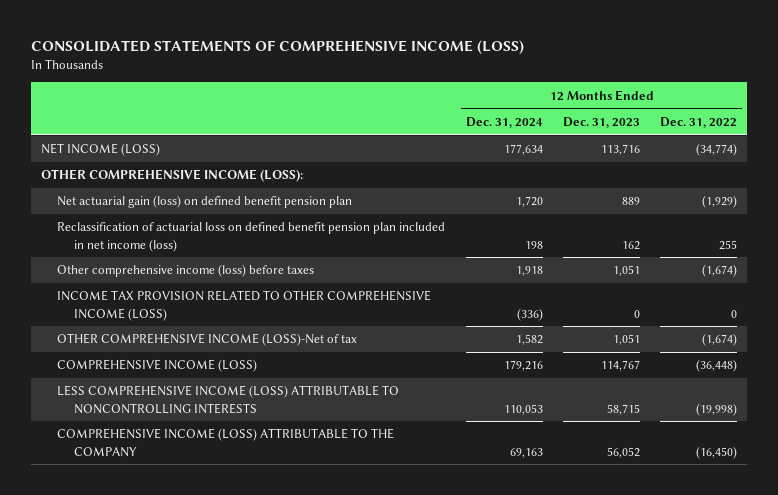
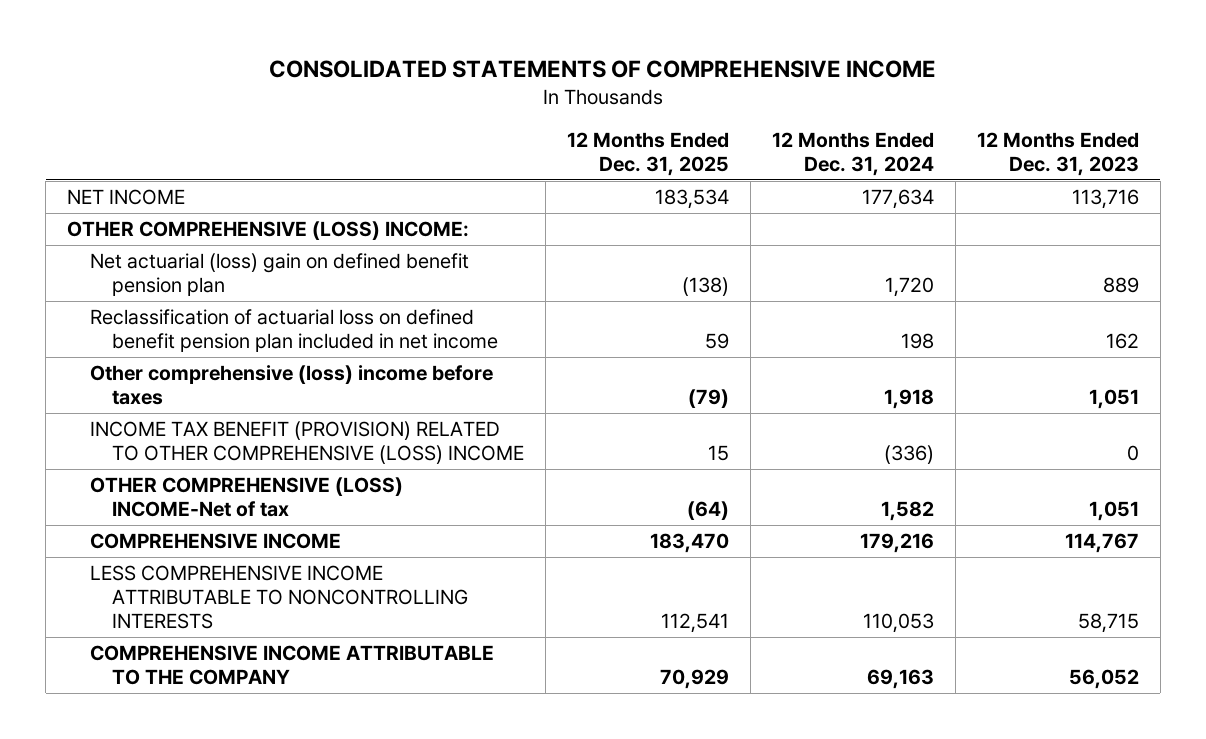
[30,40,524,56] CONSOLIDATED STATEMENTS OF COMPREHENSIVE INCOME (LOSS) -> [269,59,937,78] CONSOLIDATED STATEMENTS OF COMPREHENSIVE INCOME
[660,117,738,129] Dec. 31, 2022 -> none
none -> [566,132,729,176] 12 Months Ended Dec. 31, 2025
[41,143,161,157] NET INCOME (LOSS) -> [67,189,186,206] NET INCOME
[41,169,304,183] OTHER COMPREHENSIVE INCOME (LOSS): -> [67,221,470,241] OTHER COMPREHENSIVE (LOSS) INCOME:
[57,195,353,209] Net actuarial gain (loss) on defined benefit pension plan -> [89,253,469,296] Net actuarial (loss) gain on defined benefit pension plan
[57,222,446,252] Reclassification of actuarial loss on defined benefit pension plan included in net income (loss) -> [89,309,498,352] Reclassification of actuarial loss on defined benefit pension plan included in net income
[57,264,315,278] Other comprehensive income (loss) before taxes -> [89,365,493,405] Other comprehensive (loss) income before taxes
[57,290,432,321] INCOME TAX PROVISION RELATED TO OTHER COMPREHENSIVE INCOME (LOSS) -> [89,421,524,464] INCOME TAX BENEFIT (PROVISION) RELATED TO OTHER COMPREHENSIVE (LOSS) INCOME
[57,333,358,347] OTHER COMPREHENSIVE INCOME (LOSS)-Net of tax -> [89,477,403,517] OTHER COMPREHENSIVE (LOSS) INCOME-Net of tax
[57,359,258,373] COMPREHENSIVE INCOME (LOSS) -> [89,533,341,550] COMPREHENSIVE INCOME
[57,385,400,414] LESS COMPREHENSIVE INCOME (LOSS) ATTRIBUTABLE TO NONCONTROLLING INTERESTS -> [89,565,468,629] LESS COMPREHENSIVE INCOME ATTRIBUTABLE TO NONCONTROLLING INTERESTS
[57,428,395,457] COMPREHENSIVE INCOME (LOSS) ATTRIBUTABLE TO THE COMPANY -> [89,645,494,685] COMPREHENSIVE INCOME ATTRIBUTABLE TO THE COMPANY

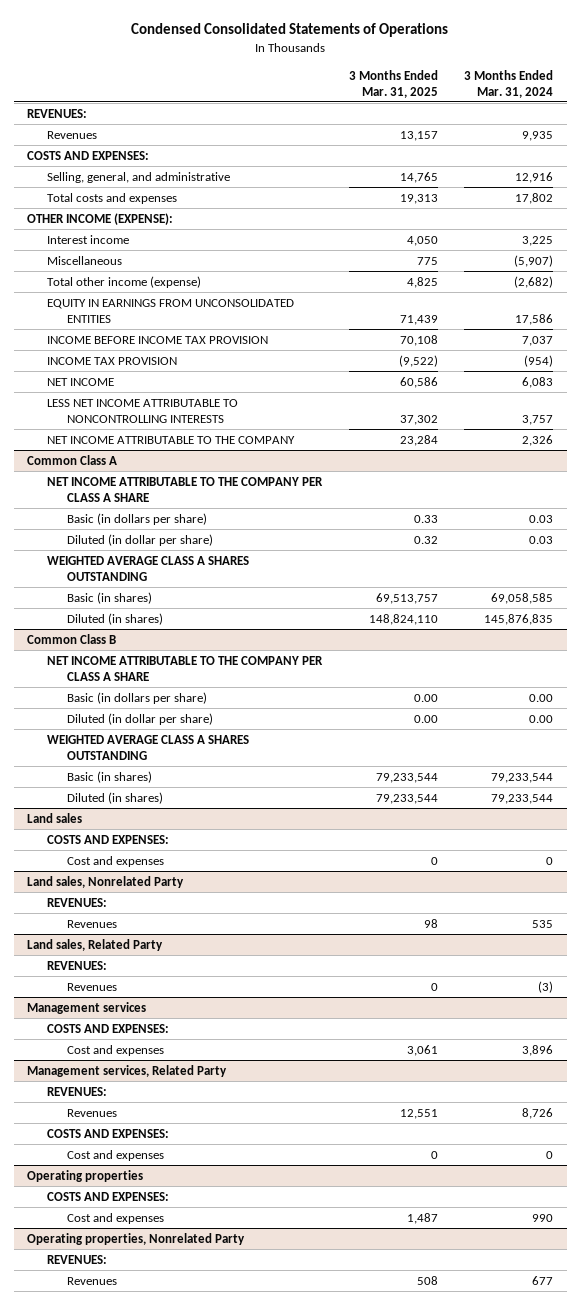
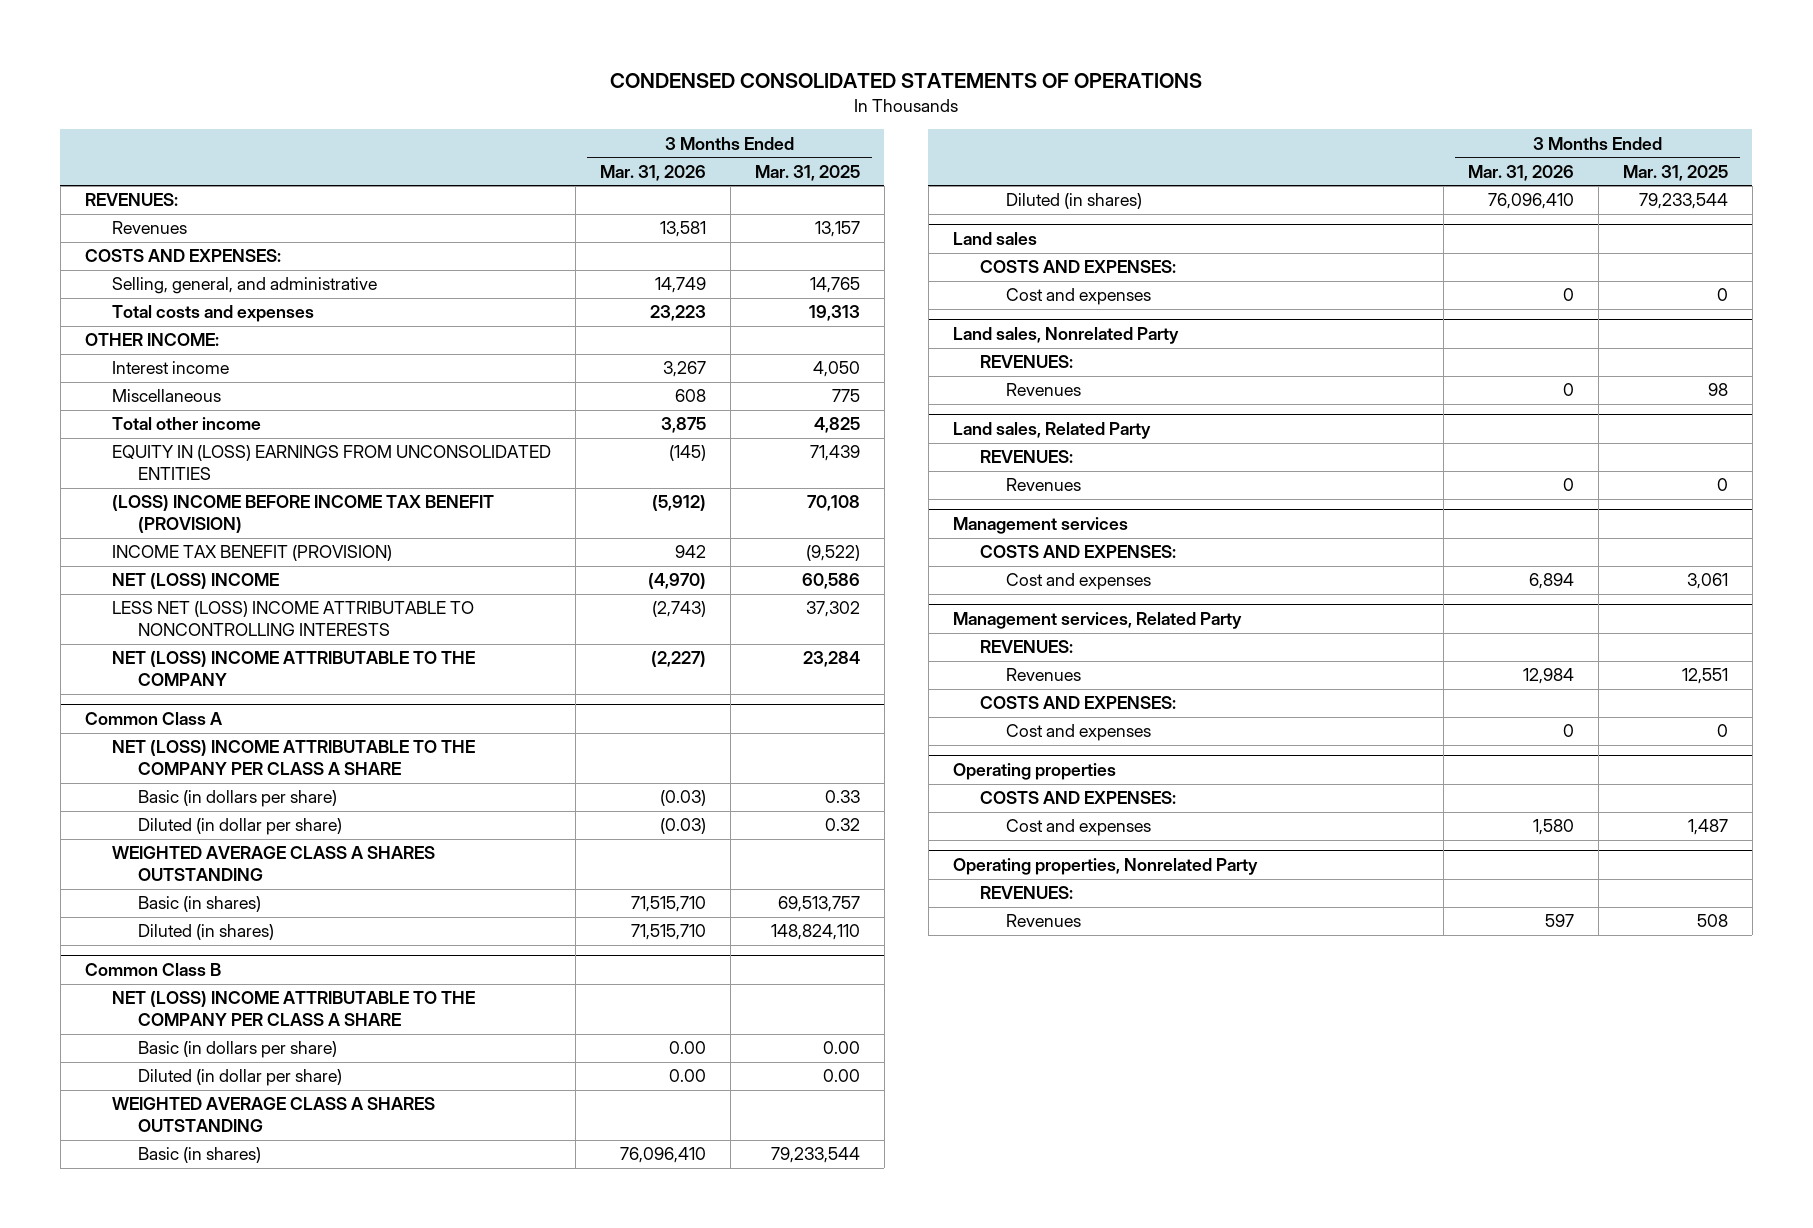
[131,23,449,38] Condensed Consolidated Statements of Operations -> [610,72,1203,88] CONDENSED CONSOLIDATED STATEMENTS OF OPERATIONS
[464,69,554,98] 3 Months Ended Mar. 31, 2024 -> none
none -> [599,164,706,181] Mar. 31, 2026
[26,212,173,225] OTHER INCOME (EXPENSE): -> [84,333,219,347] OTHER INCOME:
[46,275,201,288] Total other income (expense) -> [111,417,261,431] Total other income
[46,298,294,323] EQUITY IN EARNINGS FROM UNCONSOLIDATED ENTITIES -> [111,445,551,481] EQUITY IN (LOSS) EARNINGS FROM UNCONSOLIDATED ENTITIES
[46,335,268,344] INCOME BEFORE INCOME TAX PROVISION -> [111,495,494,534] (LOSS) INCOME BEFORE INCOME TAX BENEFIT (PROVISION)
[46,356,177,365] INCOME TAX PROVISION -> [111,545,392,562] INCOME TAX BENEFIT (PROVISION)
[46,377,114,386] NET INCOME -> [111,573,279,590] NET (LOSS) INCOME
[46,398,238,423] LESS NET INCOME ATTRIBUTABLE TO NONCONTROLLING INTERESTS -> [111,601,474,637] LESS NET (LOSS) INCOME ATTRIBUTABLE TO NONCONTROLLING INTERESTS
[46,435,295,444] NET INCOME ATTRIBUTABLE TO THE COMPANY -> [111,651,475,687] NET (LOSS) INCOME ATTRIBUTABLE TO THE COMPANY
[46,476,323,502] NET INCOME ATTRIBUTABLE TO THE COMPANY PER CLASS A SHARE -> [111,740,475,776] NET (LOSS) INCOME ATTRIBUTABLE TO THE COMPANY PER CLASS A SHARE
[46,655,323,681] NET INCOME ATTRIBUTABLE TO THE COMPANY PER CLASS A SHARE -> [111,991,475,1027] NET (LOSS) INCOME ATTRIBUTABLE TO THE COMPANY PER CLASS A SHARE

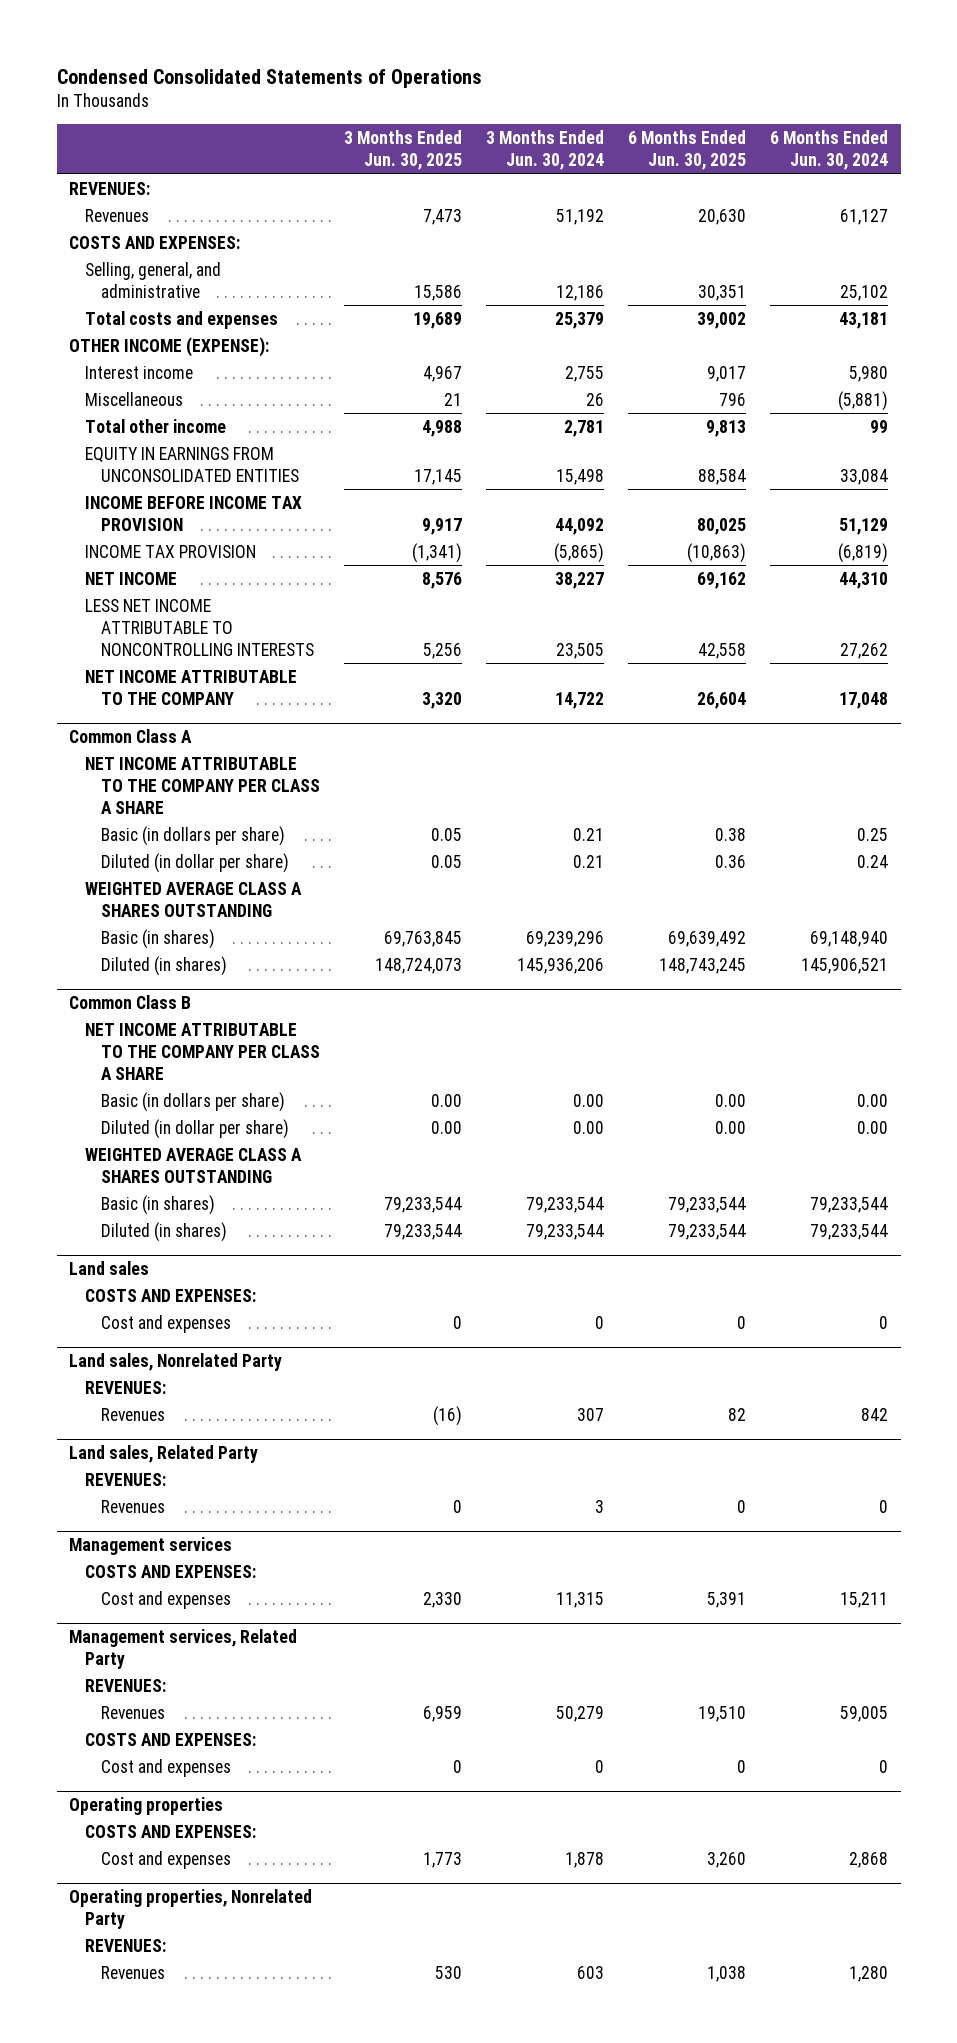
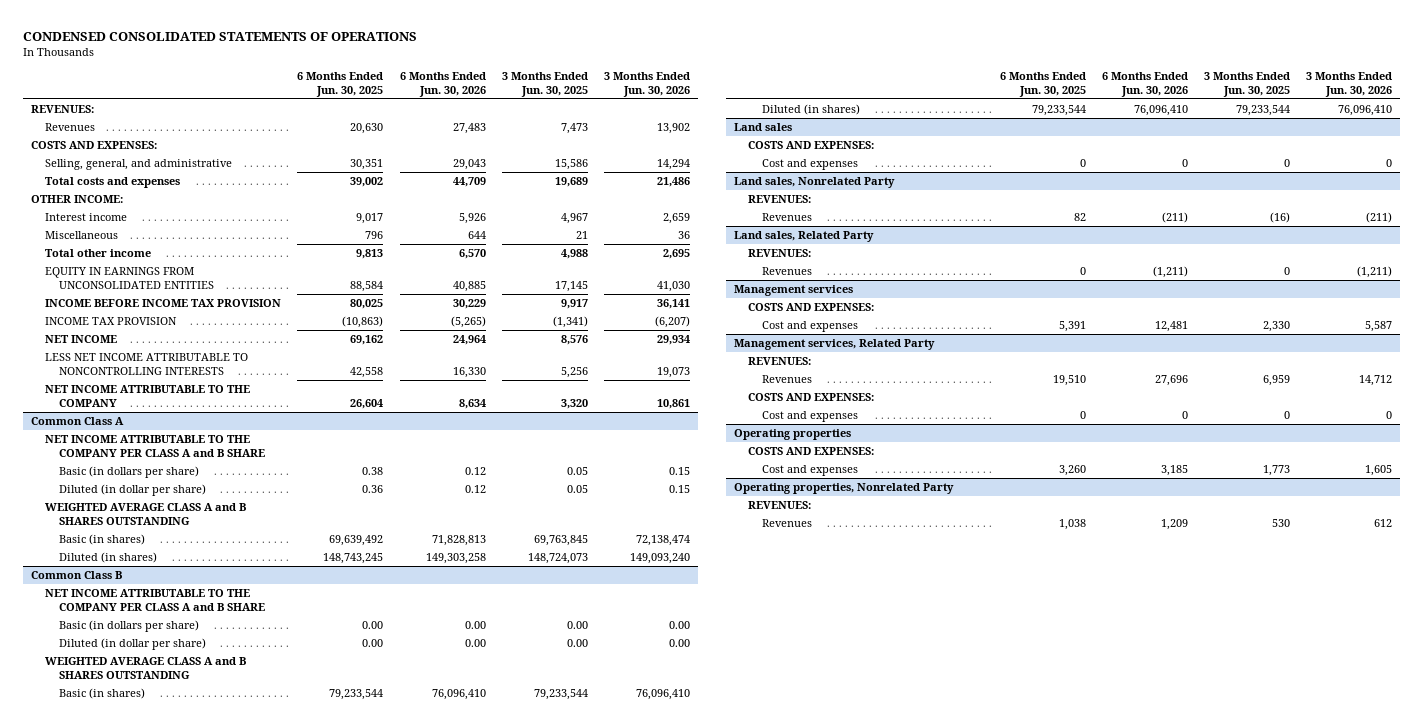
[56,68,482,88] Condensed Consolidated Statements of Operations -> [23,31,418,41] CONDENSED CONSOLIDATED STATEMENTS OF OPERATIONS
[486,129,605,171] 3 Months Ended Jun. 30, 2024 -> none
[770,129,889,171] 6 Months Ended Jun. 30, 2024 -> none
none -> [399,72,486,97] 6 Months Ended Jun. 30, 2026
none -> [603,72,690,97] 3 Months Ended Jun. 30, 2026
[68,336,269,357] OTHER INCOME (EXPENSE): -> [31,195,124,204] OTHER INCOME:
[84,756,320,815] NET INCOME ATTRIBUTABLE TO THE COMPANY PER CLASS A SHARE -> [45,435,266,457] NET INCOME ATTRIBUTABLE TO THE COMPANY PER CLASS A and B SHARE
[84,881,302,917] WEIGHTED AVERAGE CLASS A SHARES OUTSTANDING -> [45,503,247,525] WEIGHTED AVERAGE CLASS A and B SHARES OUTSTANDING
[84,1022,320,1081] NET INCOME ATTRIBUTABLE TO THE COMPANY PER CLASS A SHARE -> [45,589,266,611] NET INCOME ATTRIBUTABLE TO THE COMPANY PER CLASS A and B SHARE
[84,1147,302,1183] WEIGHTED AVERAGE CLASS A SHARES OUTSTANDING -> [45,657,247,679] WEIGHTED AVERAGE CLASS A and B SHARES OUTSTANDING

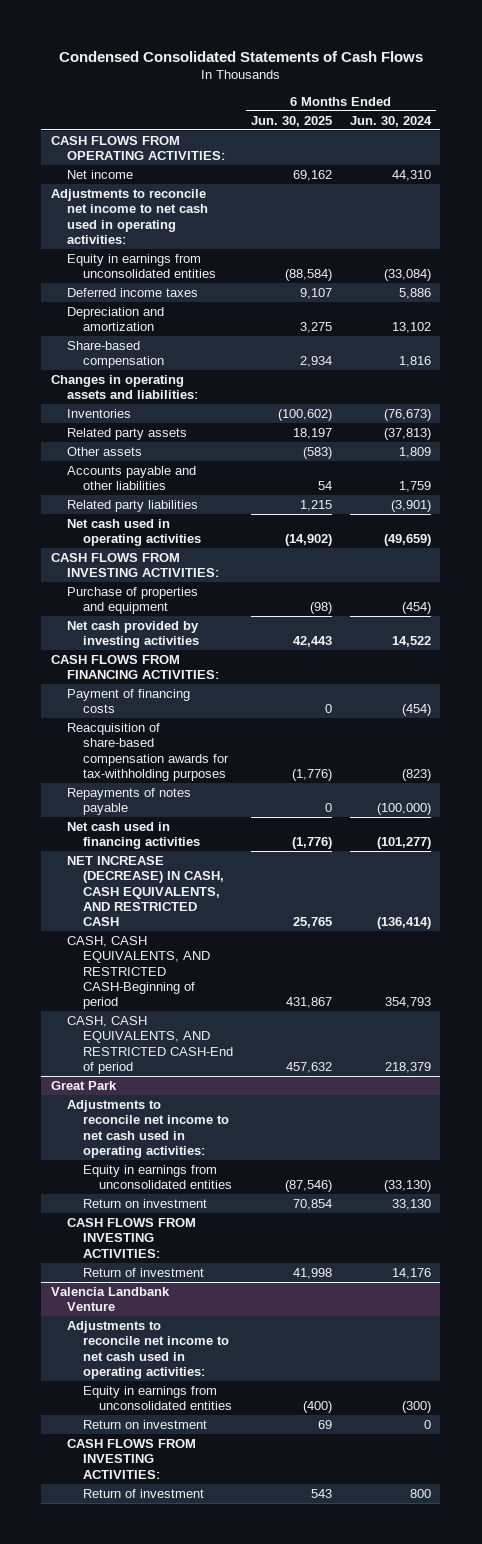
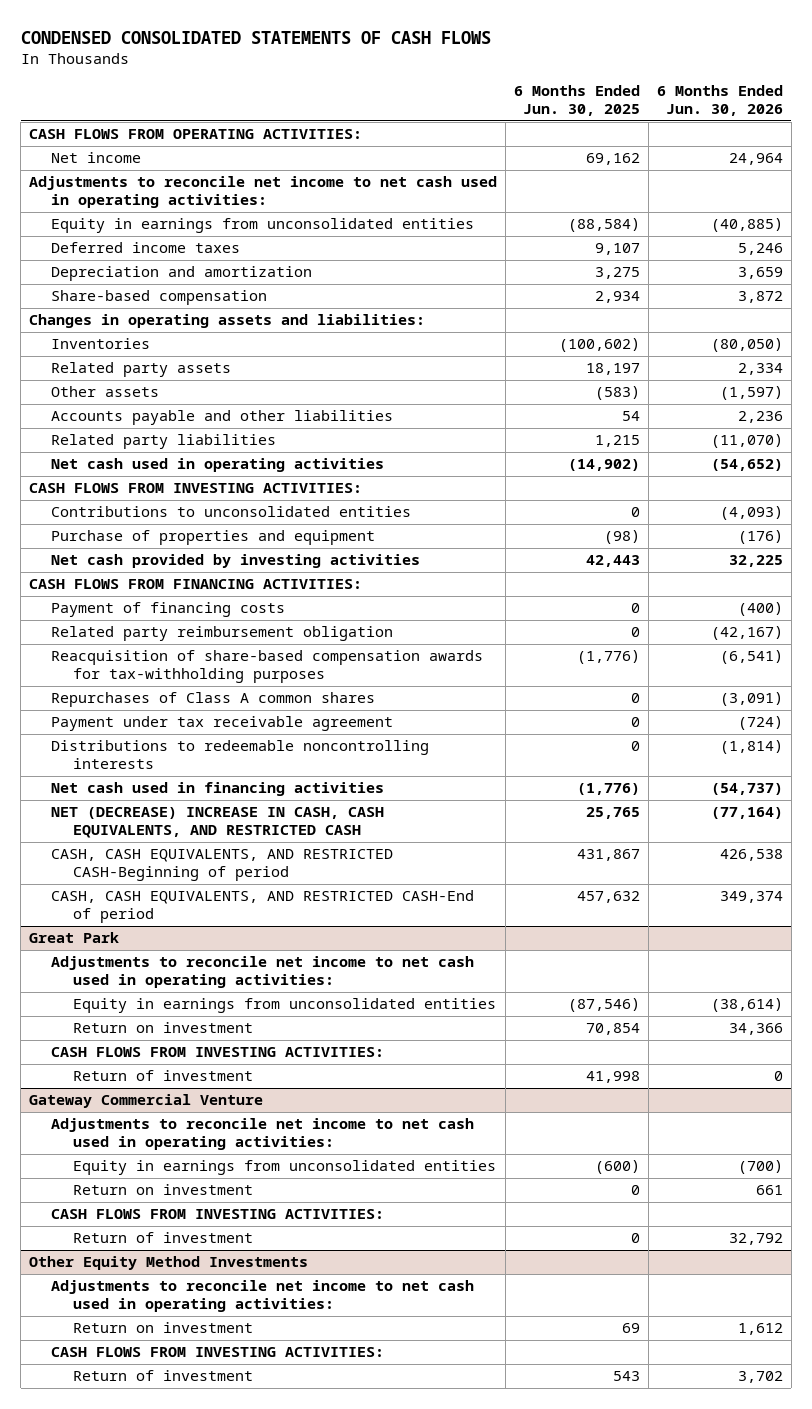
[58,50,423,62] Condensed Consolidated Statements of Cash Flows -> [20,30,491,44] CONDENSED CONSOLIDATED STATEMENTS OF CASH FLOWS
[350,115,433,127] Jun. 30, 2024 -> none
none -> [656,85,783,117] 6 Months Ended Jun. 30, 2026
none -> [51,506,412,518] Contributions to unconsolidated entities
none -> [51,626,394,642] Related party reimbursement obligation
[66,787,191,816] Repayments of notes payable -> none
none -> [51,692,376,708] Repurchases of Class A common shares
none -> [51,716,394,732] Payment under tax receivable agreement
none -> [51,740,430,770] Distributions to redeemable noncontrolling interests
[66,855,224,927] NET INCREASE (DECREASE) IN CASH, CASH EQUIVALENTS, AND RESTRICTED CASH -> [51,807,385,839] NET (DECREASE) INCREASE IN CASH, CASH EQUIVALENTS, AND RESTRICTED CASH
[50,1286,170,1312] Valencia Landbank Venture -> none
none -> [29,1094,264,1109] Gateway Commercial Venture
[302,1401,332,1414] (400) -> [595,1160,641,1175] (600)
none -> [73,1184,254,1196] Return on investment
none -> [51,1209,385,1220] CASH FLOWS FROM INVESTING ACTIVITIES:
none -> [73,1232,254,1244] Return of investment
none -> [29,1256,309,1271] Other Equity Method Investments
none -> [51,1280,475,1313] Adjustments to reconcile net income to net cash used in operating activities:

